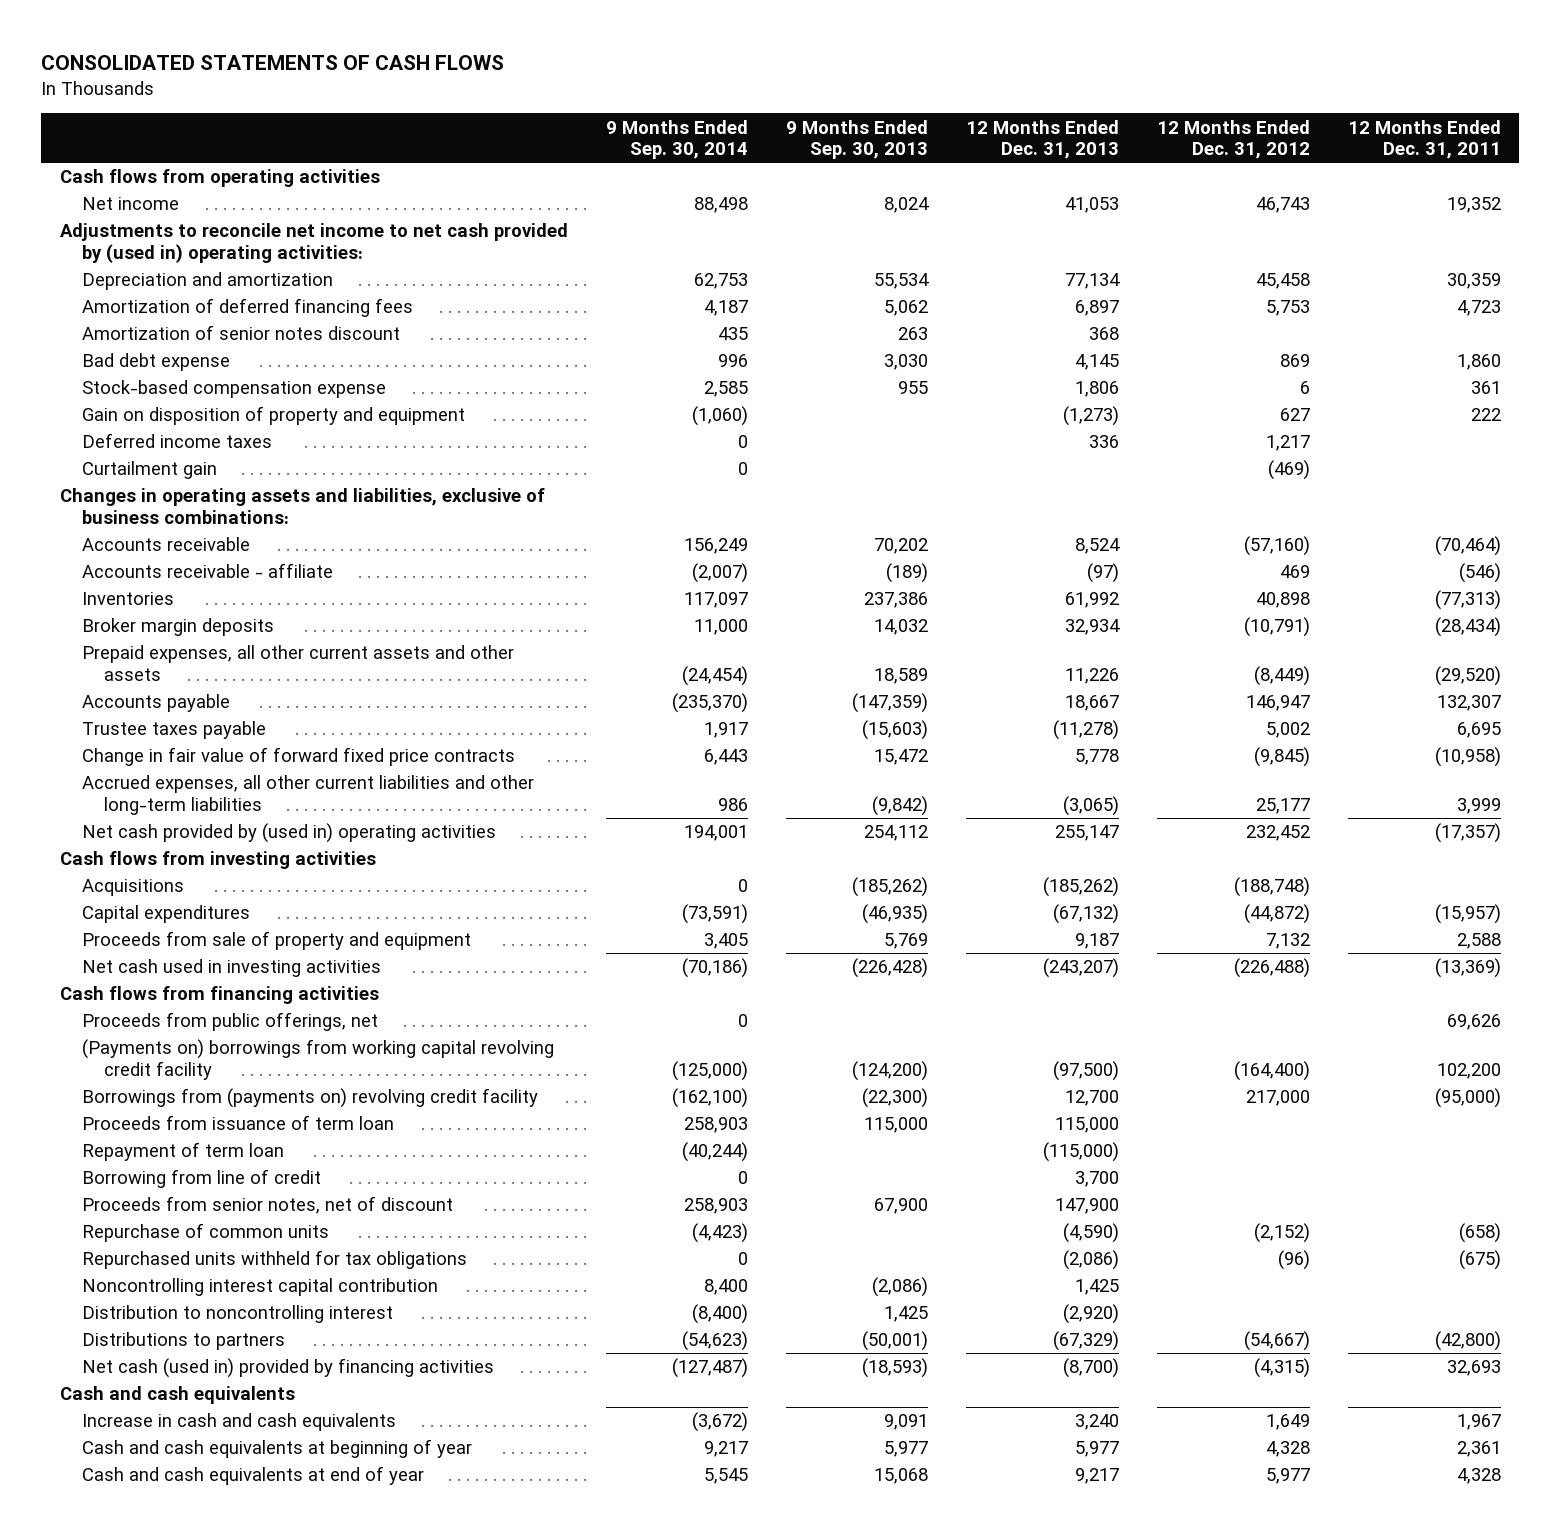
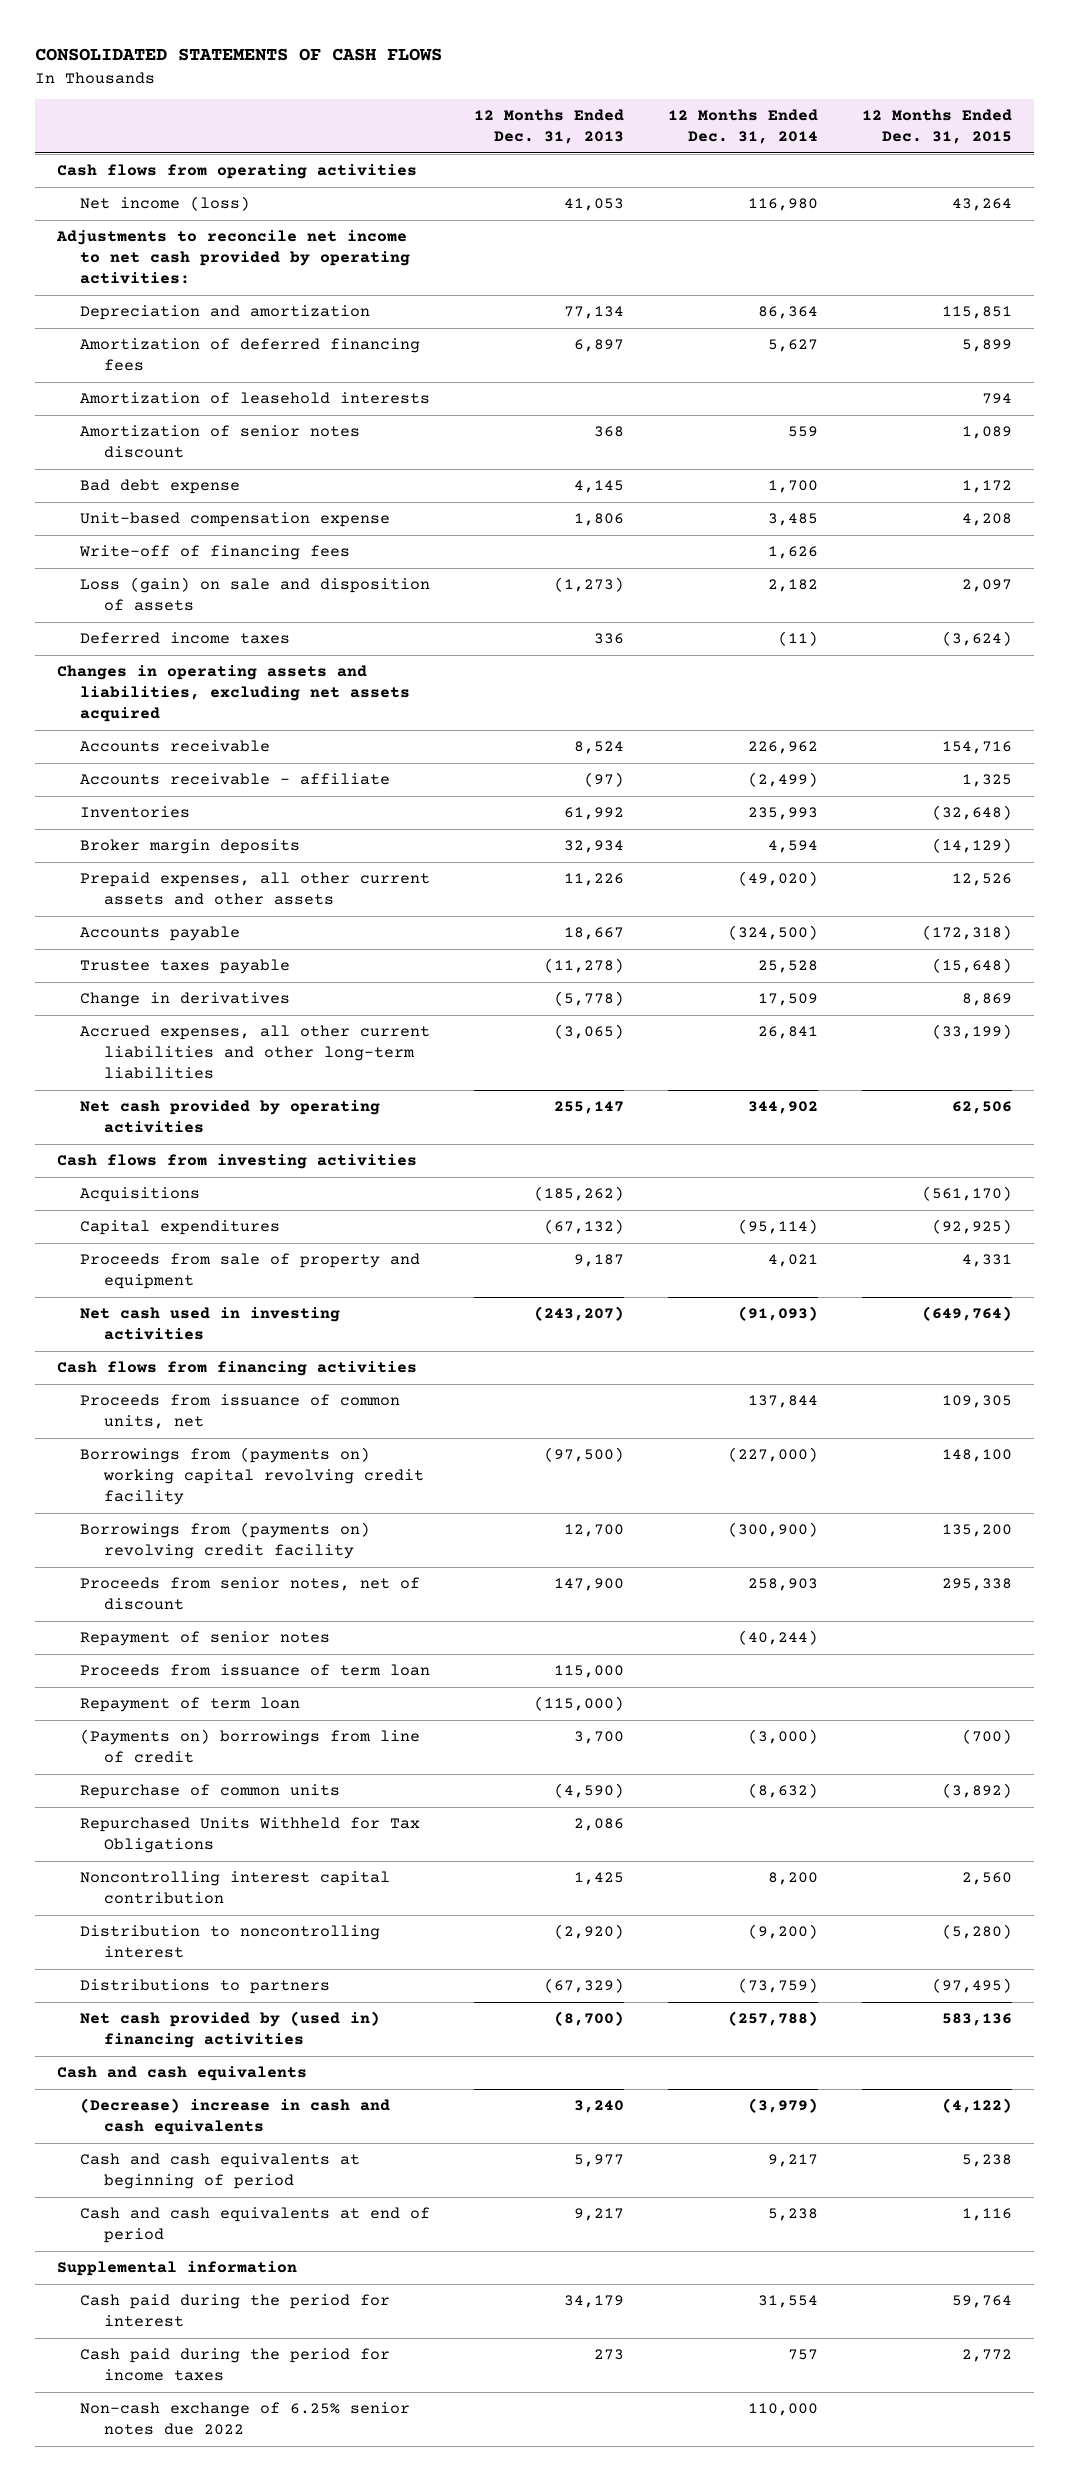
[606,119,749,160] 9 Months Ended Sep. 30, 2014 -> none
[785,119,928,160] 9 Months Ended Sep. 30, 2013 -> none
[1156,119,1310,160] 12 Months Ended Dec. 31, 2012 -> none
[1347,119,1501,160] 12 Months Ended Dec. 31, 2011 -> none
none -> [668,109,819,145] 12 Months Ended Dec. 31, 2014
none -> [861,109,1012,145] 12 Months Ended Dec. 31, 2015
[81,197,179,211] Net income -> [80,196,251,212] Net income (loss)
[60,223,569,263] Adjustments to reconcile net income to net cash provided by (used in) operating activities: -> [55,230,411,285] Adjustments to reconcile net income to net cash provided by operating activities:
none -> [80,392,431,405] Amortization of leasehold interests
[81,380,386,399] Stock-based compensation expense -> [80,512,391,528] Unit-based compensation expense
none -> [79,545,351,561] Write-off of financing fees
[81,406,465,426] Gain on disposition of property and equipment -> [80,577,431,612] Loss (gain) on sale and disposition of assets
[81,461,217,480] Curtailment gain -> none
[60,488,546,524] Changes in operating assets and liabilities, exclusive of business combinations: -> [56,665,411,723] Changes in operating assets and liabilities, excluding net assets acquired
[81,747,515,767] Change in fair value of forward fixed price contracts -> none
none -> [80,992,291,1008] Change in derivatives
[81,823,496,844] Net cash provided by (used in) operating activities -> [80,1100,381,1134] Net cash provided by operating activities
[81,1012,378,1032] Proceeds from public offerings, net -> [80,1394,401,1430] Proceeds from issuance of common units, net
[81,1039,554,1080] (Payments on) borrowings from working capital revolving credit facility -> [80,1447,425,1506] Borrowings from (payments on) working capital revolving credit facility
[81,1196,453,1215] Proceeds from senior notes, net of discount -> [80,1577,421,1611] Proceeds from senior notes, net of discount
none -> [80,1631,331,1647] Repayment of senior notes
[81,1169,321,1189] Borrowing from line of credit -> [80,1729,421,1764] (Payments on) borrowings from line of credit
[81,1250,467,1270] Repurchased units withheld for tax obligations -> [80,1817,421,1854] Repurchased Units Withheld for Tax Obligations
[1062,1250,1119,1271] (2,086) -> [574,1818,625,1832] 2,086
[81,1358,494,1379] Net cash (used in) provided by financing activities -> [80,2011,381,2049] Net cash provided by (used in) financing activities
[81,1413,396,1432] Increase in cash and cash equivalents -> [80,2098,391,2136] (Decrease) increase in cash and cash equivalents
[81,1439,472,1459] Cash and cash equivalents at beginning of year -> [80,2153,361,2190] Cash and cash equivalents at beginning of period
[81,1466,424,1486] Cash and cash equivalents at end of year -> [80,2207,431,2244] Cash and cash equivalents at end of period
none -> [56,2261,297,2277] Supplemental information
none -> [80,2294,391,2328] Cash paid during the period for interest
none -> [80,2348,391,2382] Cash paid during the period for income taxes
none -> [80,2402,411,2436] Non-cash exchange of 6.25% senior notes due 2022

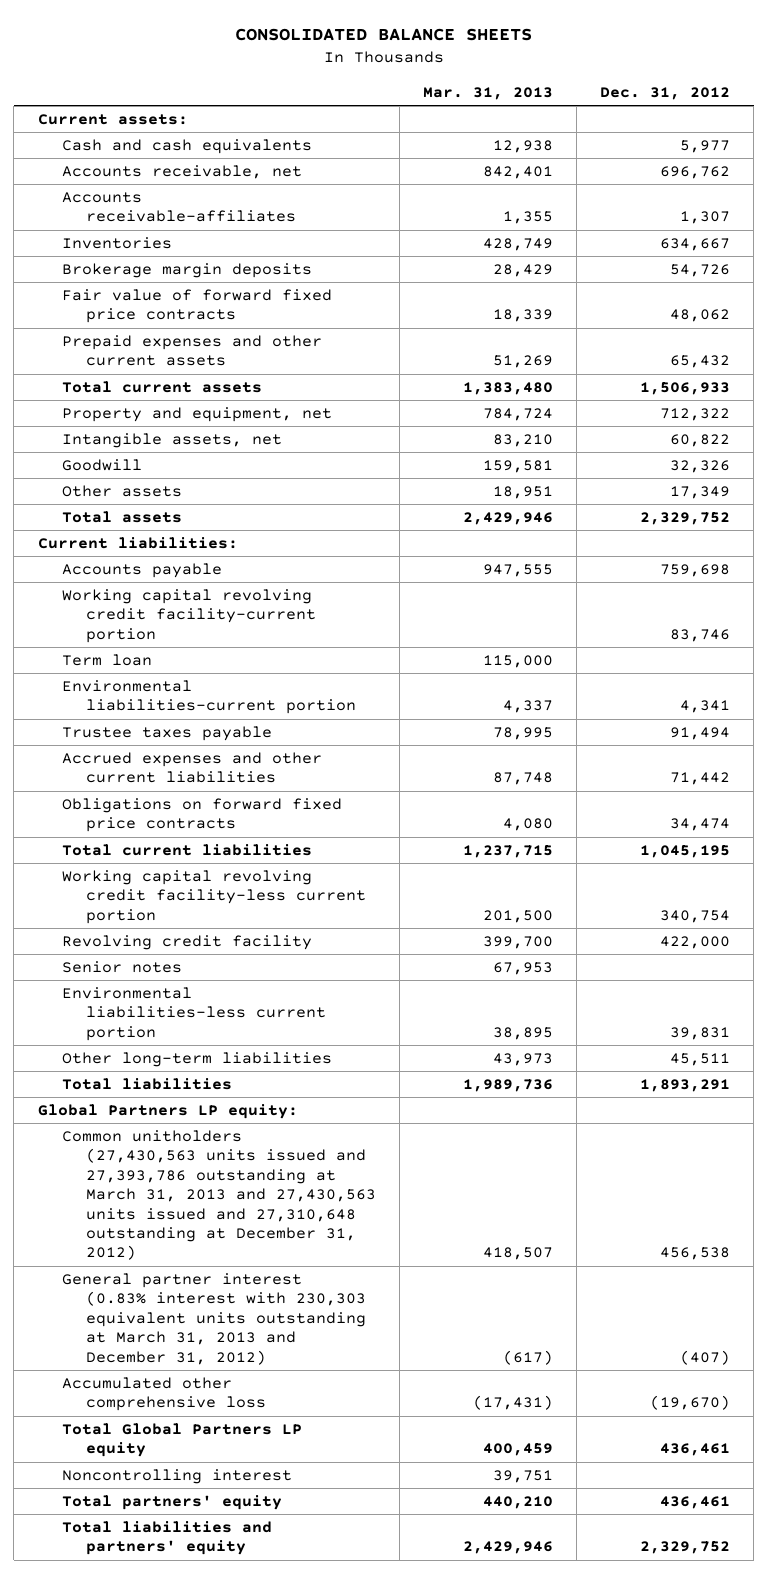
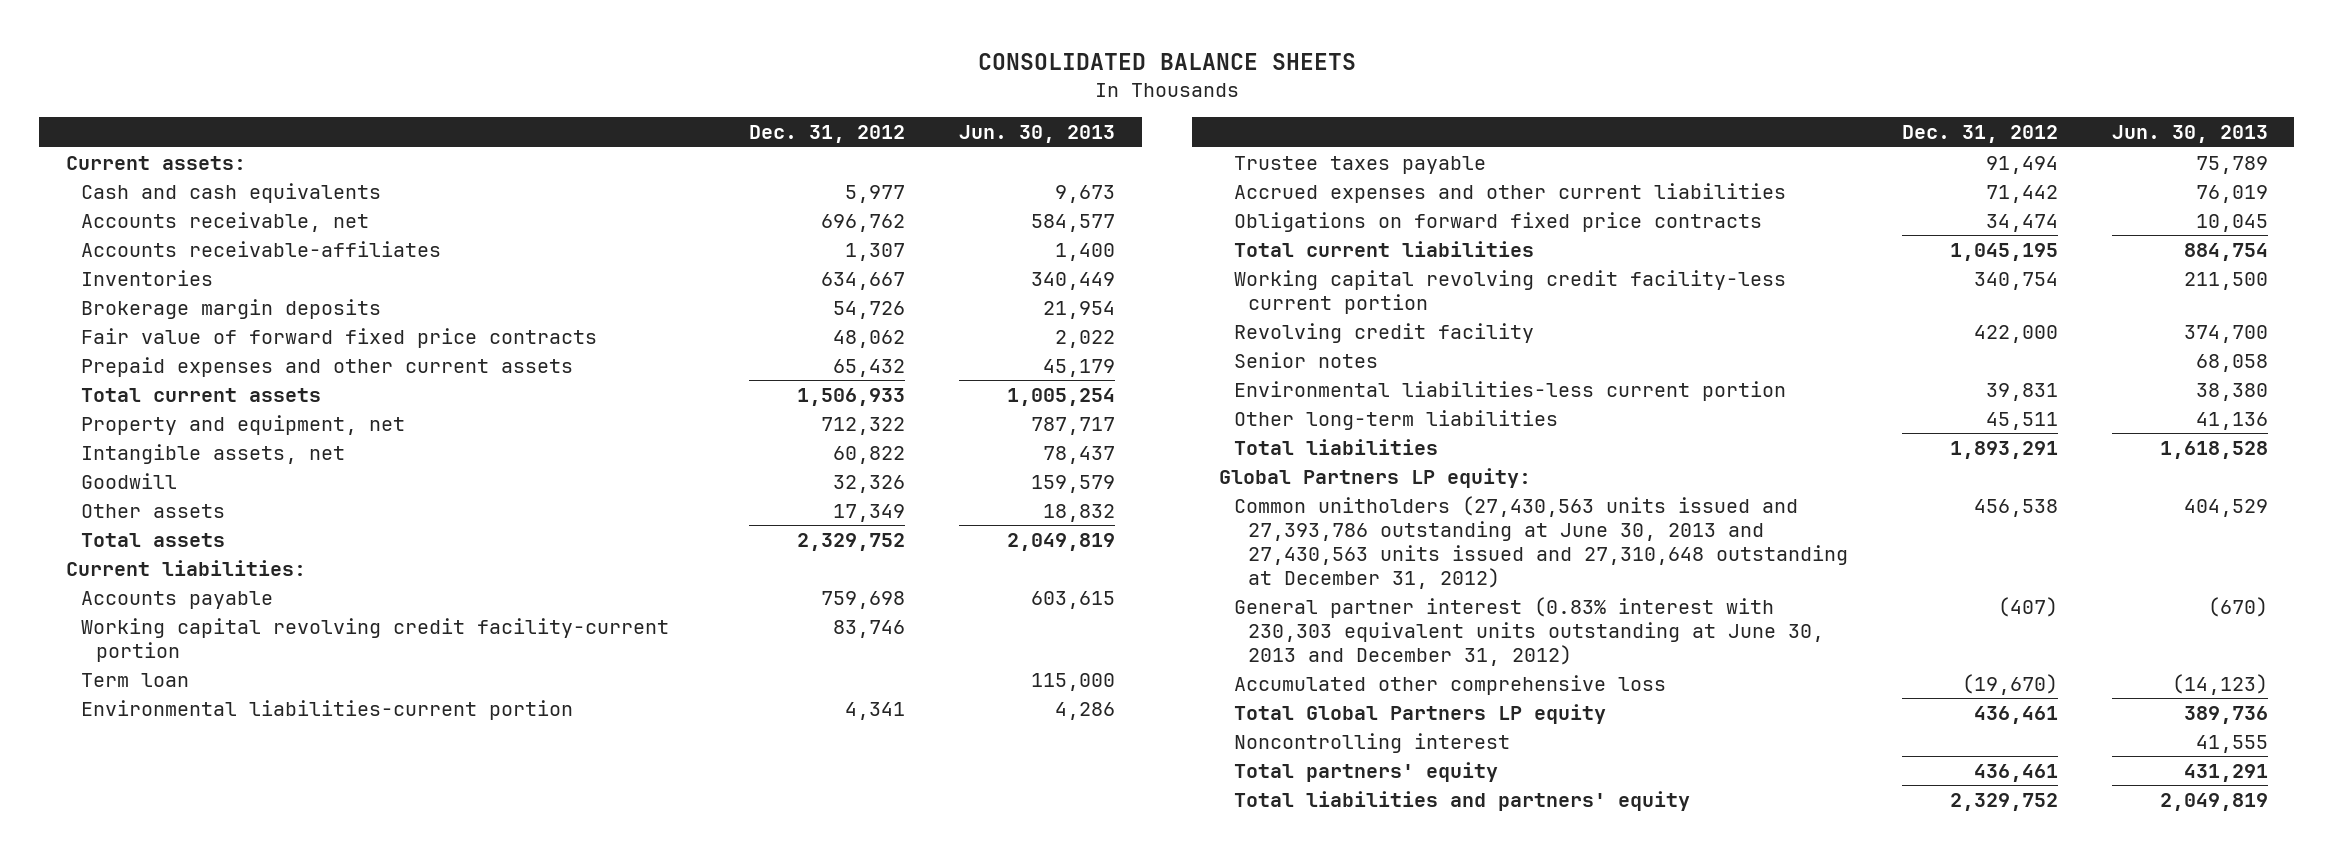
[423,86,554,100] Mar. 31, 2013 -> none
none -> [959,125,1116,144] Jun. 30, 2013
[61,1130,376,1261] Common unitholders (27,430,563 units issued and 27,393,786 outstanding at March 31, 2013 and 27,430,563 units issued and 27,310,648 outstanding at December 31, 2012) -> [1233,495,1849,589] Common unitholders (27,430,563 units issued and 27,393,786 outstanding at June 30, 2013 and 27,430,563 units issued and 27,310,648 outstanding at December 31, 2012)
[61,1273,366,1365] General partner interest (0.83% interest with 230,303 equivalent units outstanding at March 31, 2013 and December 31, 2012) -> [1233,596,1825,666] General partner interest (0.83% interest with 230,303 equivalent units outstanding at June 30, 2013 and December 31, 2012)

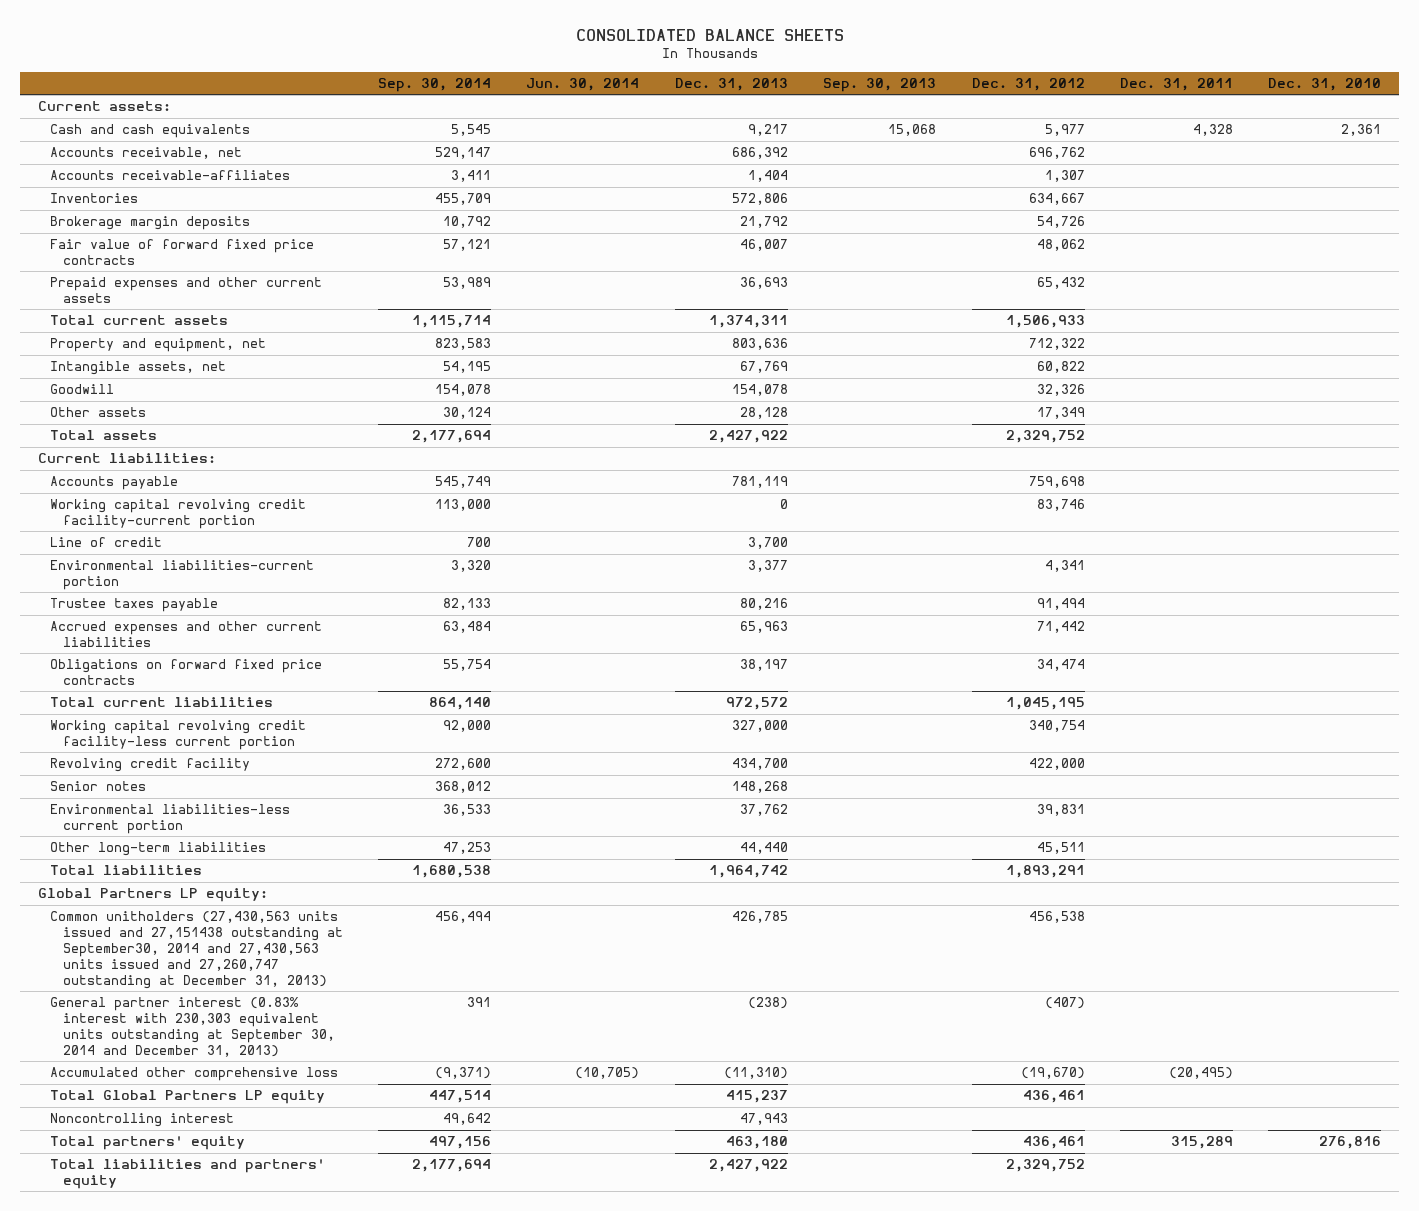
[959,125,1116,144] Jun. 30, 2013 -> none
none -> [378,77,492,92] Sep. 30, 2014
none -> [526,77,640,91] Jun. 30, 2014
none -> [674,77,788,91] Dec. 31, 2013
none -> [823,77,937,92] Sep. 30, 2013
none -> [1119,77,1233,91] Dec. 31, 2011
none -> [1268,77,1382,91] Dec. 31, 2010
[81,672,190,687] Term loan -> none
none -> [50,537,163,548] Line of credit
[1233,495,1849,589] Common unitholders (27,430,563 units issued and 27,393,786 outstanding at June 30, 2013 and 27,430,563 units issued and 27,310,648 outstanding at December 31, 2012) -> [50,911,343,989] Common unitholders (27,430,563 units issued and 27,151438 outstanding at September30, 2014 and 27,430,563 units issued and 27,260,747 outstanding at December 31, 2013)
[1233,596,1825,666] General partner interest (0.83% interest with 230,303 equivalent units outstanding at June 30, 2013 and December 31, 2012) -> [50,997,335,1057] General partner interest (0.83% interest with 230,303 equivalent units outstanding at September 30, 2014 and December 31, 2013)

